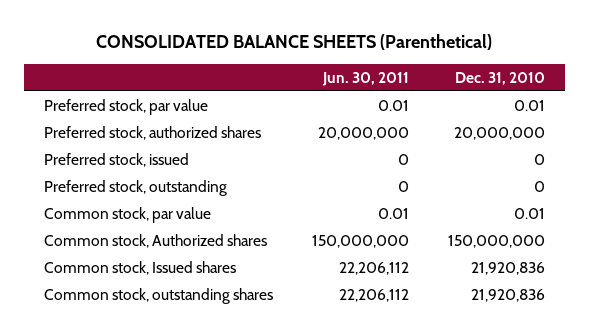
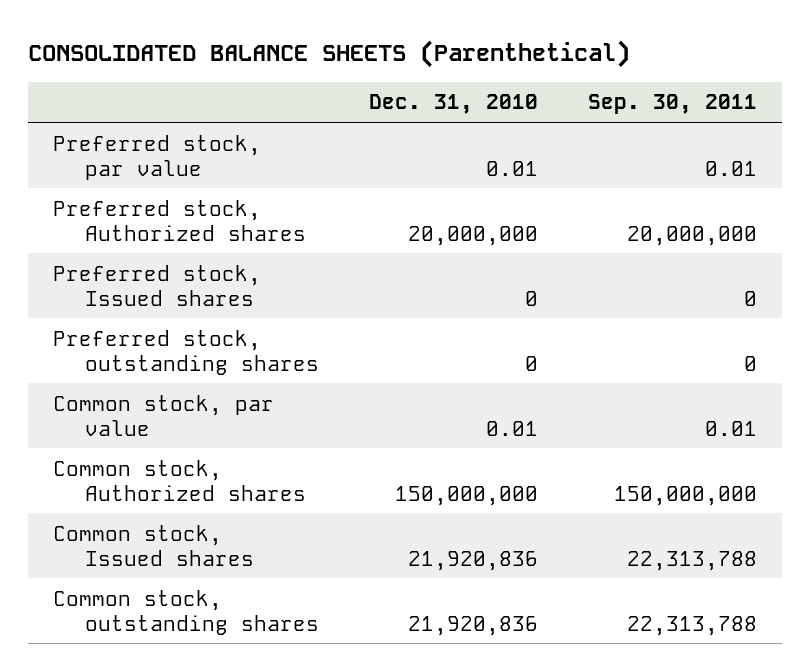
[321,71,409,86] Jun. 30, 2011 -> none
none -> [588,94,758,115] Sep. 30, 2011
[43,125,261,140] Preferred stock, authorized shares -> [53,199,307,241] Preferred stock, Authorized shares
[43,152,189,167] Preferred stock, issued -> [53,264,262,306] Preferred stock, Issued shares
[43,179,227,196] Preferred stock, outstanding -> [53,329,320,375] Preferred stock, outstanding shares

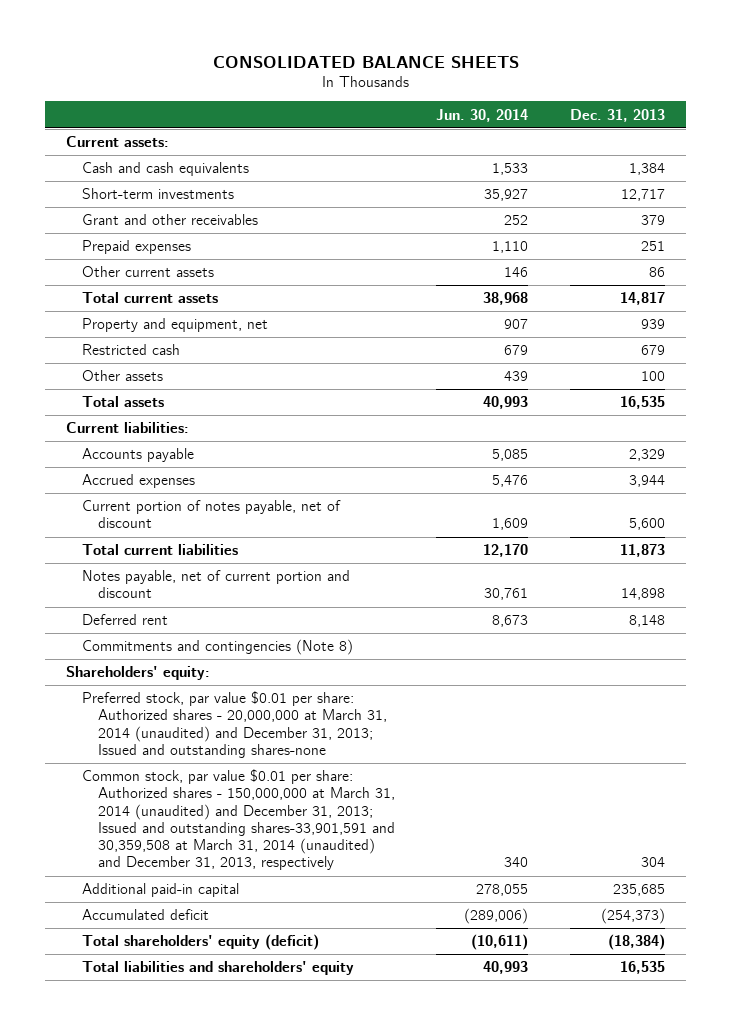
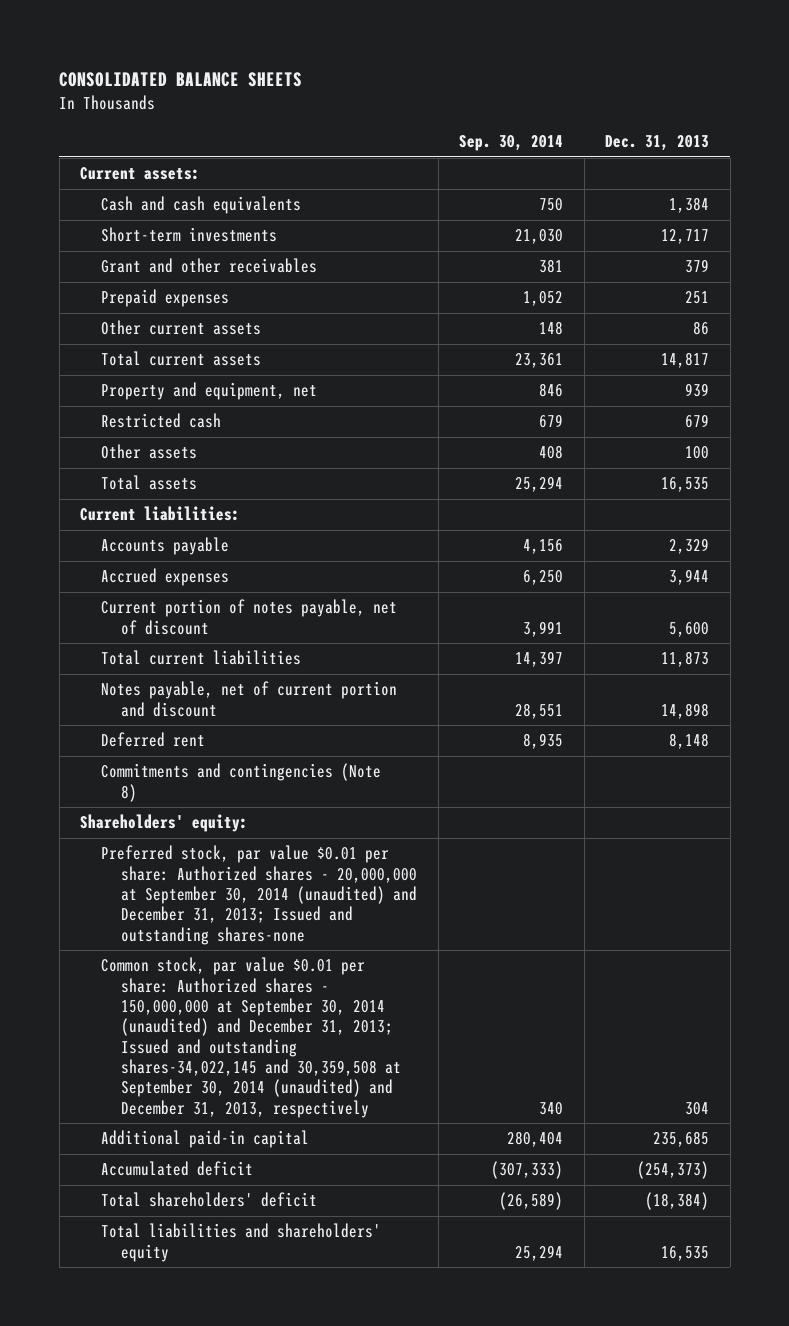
[436,108,529,122] Jun. 30, 2014 -> none
none -> [459,135,564,152] Sep. 30, 2014
[81,691,387,758] Preferred stock, par value $0.01 per share: Authorized shares - 20,000,000 at March 31, 2014 (unaudited) and December 31, 2013; Issued and outstanding shares-none -> [100,845,418,945] Preferred stock, par value $0.01 per share: Authorized shares - 20,000,000 at September 30, 2014 (unaudited) and December 31, 2013; Issued and outstanding shares-none
[81,769,395,871] Common stock, par value $0.01 per share: Authorized shares - 150,000,000 at March 31, 2014 (unaudited) and December 31, 2013; Issued and outstanding shares-33,901,591 and 30,359,508 at March 31, 2014 (unaudited) and December 31, 2013, respectively -> [100,957,402,1118] Common stock, par value $0.01 per share: Authorized shares - 150,000,000 at September 30, 2014 (unaudited) and December 31, 2013; Issued and outstanding shares-34,022,145 and 30,359,508 at September 30, 2014 (unaudited) and December 31, 2013, respectively
[81,934,319,951] Total shareholders' equity (deficit) -> [100,1192,317,1208] Total shareholders' deficit

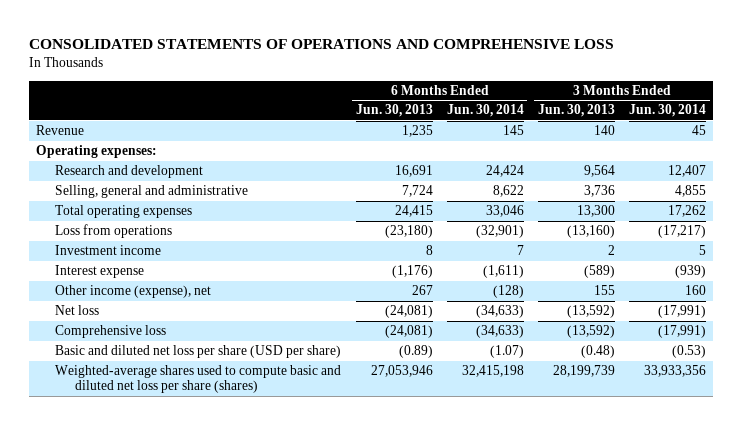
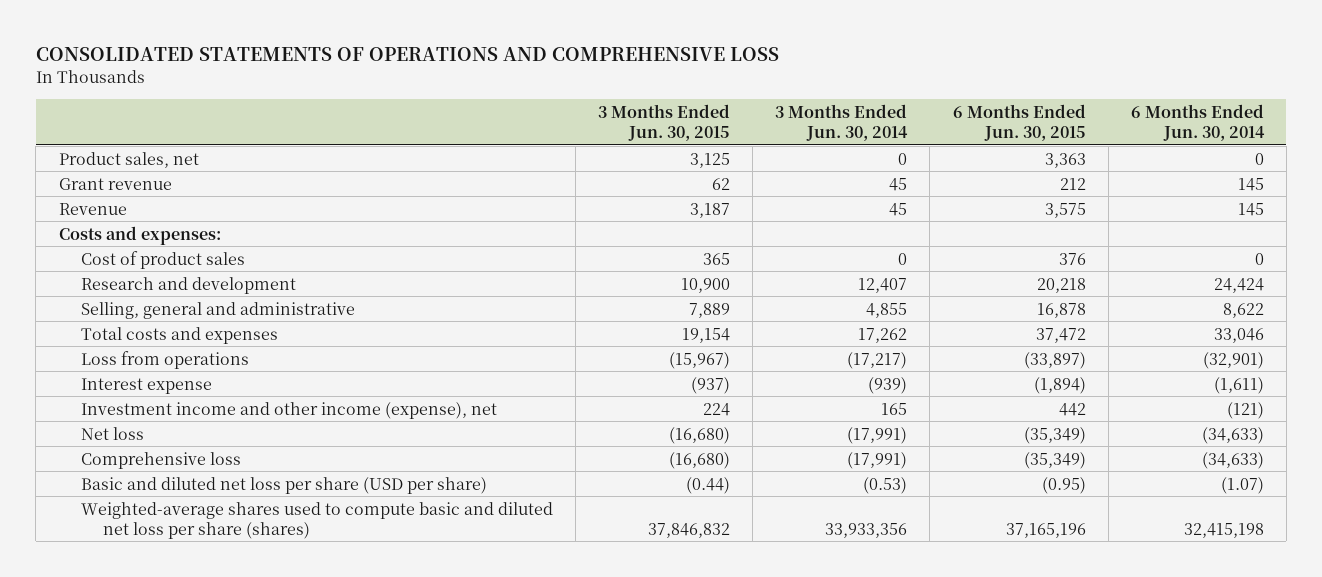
[355,104,433,118] Jun. 30, 2013 -> none
[537,104,615,118] Jun. 30, 2013 -> none
none -> [598,103,731,141] 3 Months Ended Jun. 30, 2015
none -> [952,103,1086,141] 6 Months Ended Jun. 30, 2015
none -> [58,151,199,168] Product sales, net
none -> [58,177,172,190] Grant revenue
[35,145,157,159] Operating expenses: -> [58,225,221,245] Costs and expenses:
none -> [80,250,245,269] Cost of product sales
[55,205,193,219] Total operating expenses -> [80,326,278,344] Total costs and expenses
[55,245,162,256] Investment income -> none
[55,285,212,299] Other income (expense), net -> [80,401,497,419] Investment income and other income (expense), net
[492,285,524,299] (128) -> [1226,401,1264,419] (121)
[685,285,707,296] 160 -> [881,402,908,415] 165

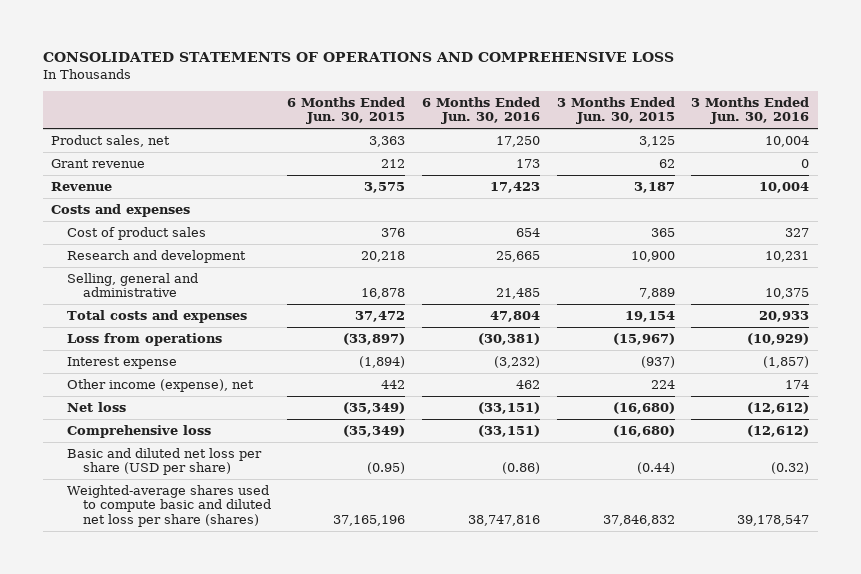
[775,103,909,141] 3 Months Ended Jun. 30, 2014 -> none
[1130,103,1265,141] 6 Months Ended Jun. 30, 2014 -> none
none -> [422,96,541,125] 6 Months Ended Jun. 30, 2016
none -> [691,96,810,125] 3 Months Ended Jun. 30, 2016
[58,225,221,245] Costs and expenses: -> [51,203,191,217] Costs and expenses
[80,401,497,419] Investment income and other income (expense), net -> [66,378,254,392] Other income (expense), net

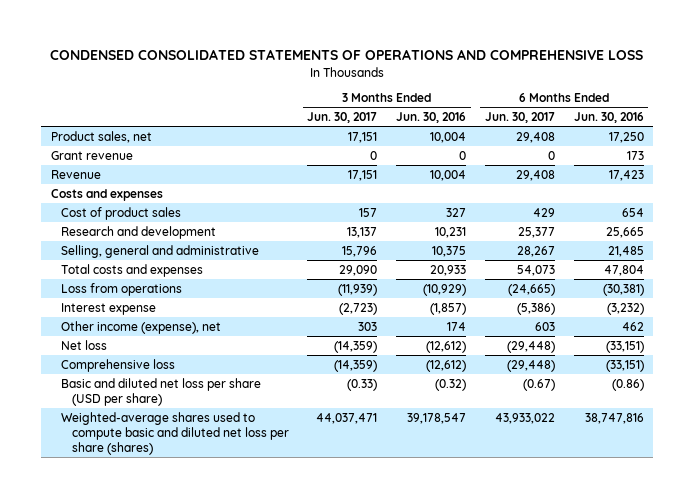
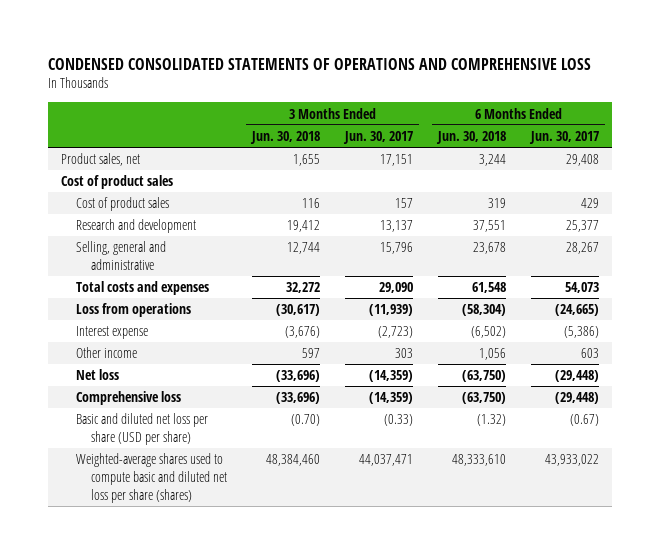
[396,112,467,124] Jun. 30, 2016 -> none
[573,112,644,124] Jun. 30, 2016 -> none
none -> [250,130,321,144] Jun. 30, 2018
none -> [436,130,507,144] Jun. 30, 2018
[50,150,133,160] Grant revenue -> none
[50,169,101,179] Revenue -> none
[50,188,163,201] Costs and expenses -> [60,175,173,190] Cost of product sales
[61,320,222,334] Other income (expense), net -> [75,347,137,359] Other income

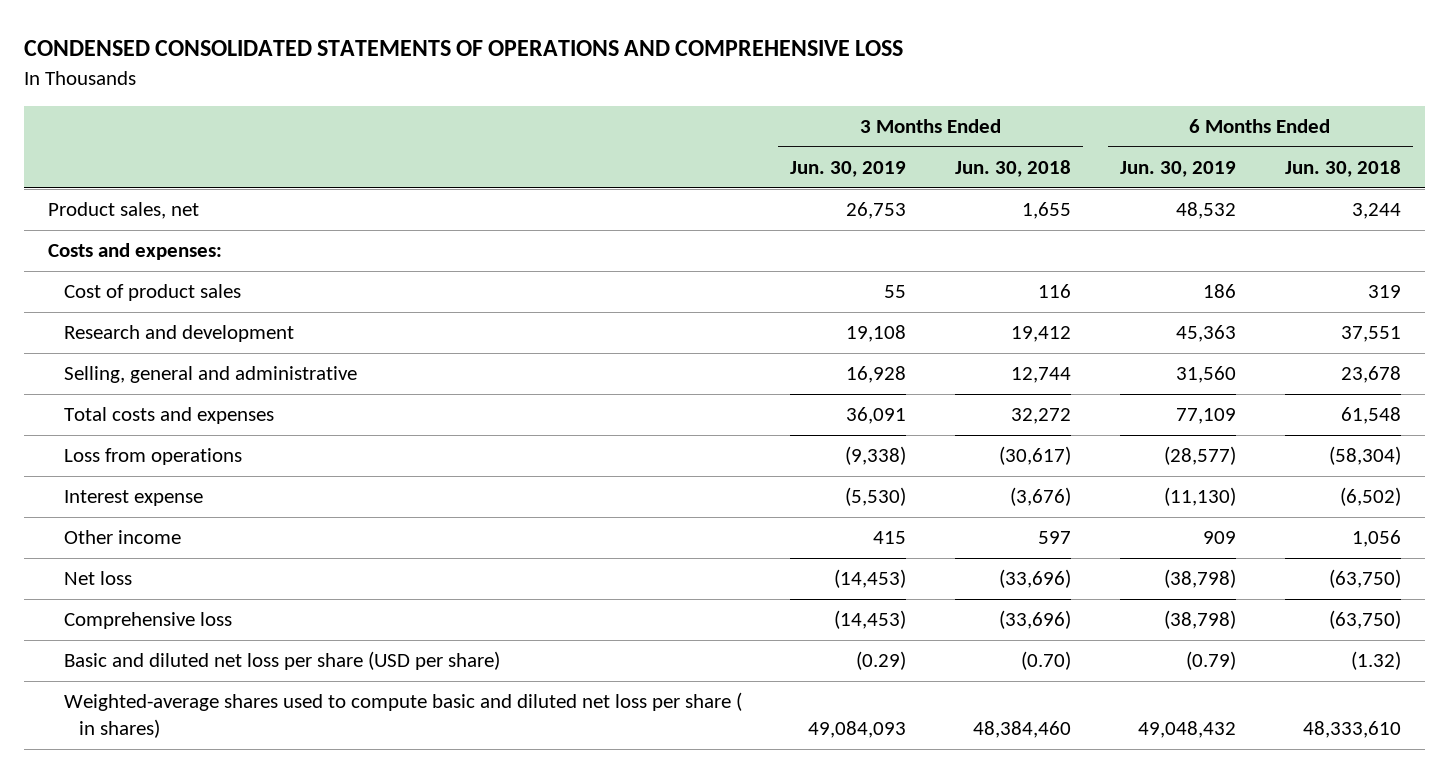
[343,130,414,144] Jun. 30, 2017 -> none
[529,130,600,144] Jun. 30, 2017 -> none
none -> [790,161,907,178] Jun. 30, 2019
none -> [1120,161,1237,178] Jun. 30, 2019
[60,175,173,190] Cost of product sales -> [47,243,222,261] Costs and expenses:
[75,453,227,504] Weighted-average shares used to compute basic and diluted net loss per share (shares) -> [63,692,742,739] Weighted-average shares used to compute basic and diluted net loss per share ( in shares)

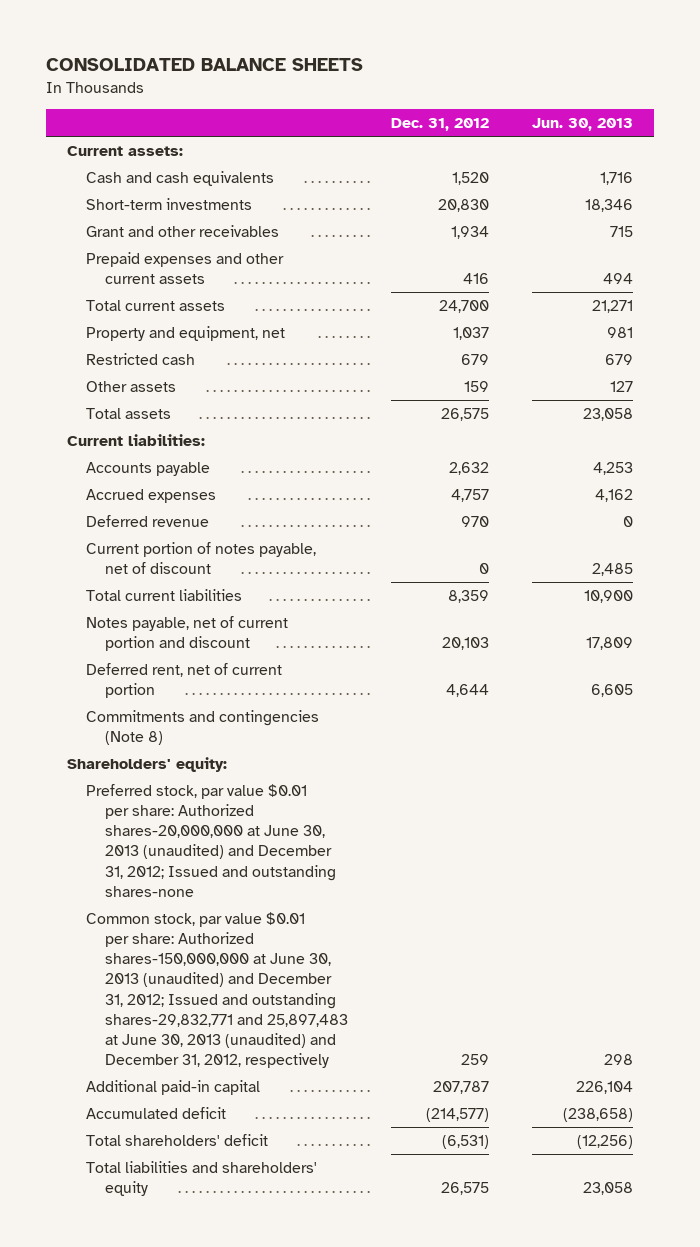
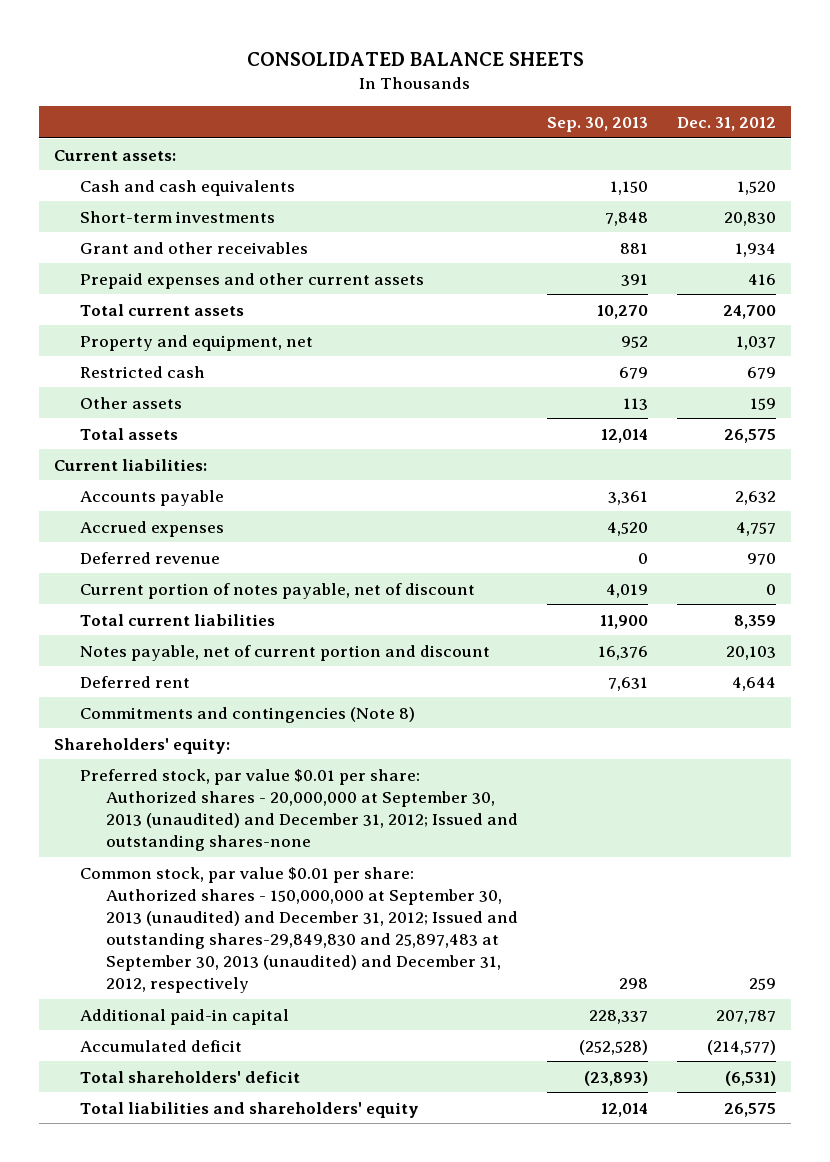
[531,117,633,131] Jun. 30, 2013 -> none
none -> [547,116,649,132] Sep. 30, 2013
[86,663,283,699] Deferred rent, net of current portion -> [80,675,191,688] Deferred rent
[86,784,337,897] Preferred stock, par value $0.01 per share: Authorized shares-20,000,000 at June 30, 2013 (unaudited) and December 31, 2012; Issued and outstanding shares-none -> [80,768,519,852] Preferred stock, par value $0.01 per share: Authorized shares - 20,000,000 at September 30, 2013 (unaudited) and December 31, 2012; Issued and outstanding shares-none
[86,912,349,1068] Common stock, par value $0.01 per share: Authorized shares-150,000,000 at June 30, 2013 (unaudited) and December 31, 2012; Issued and outstanding shares-29,832,771 and 25,897,483 at June 30, 2013 (unaudited) and December 31, 2012, respectively -> [80,866,519,994] Common stock, par value $0.01 per share: Authorized shares - 150,000,000 at September 30, 2013 (unaudited) and December 31, 2012; Issued and outstanding shares-29,849,830 and 25,897,483 at September 30, 2013 (unaudited) and December 31, 2012, respectively

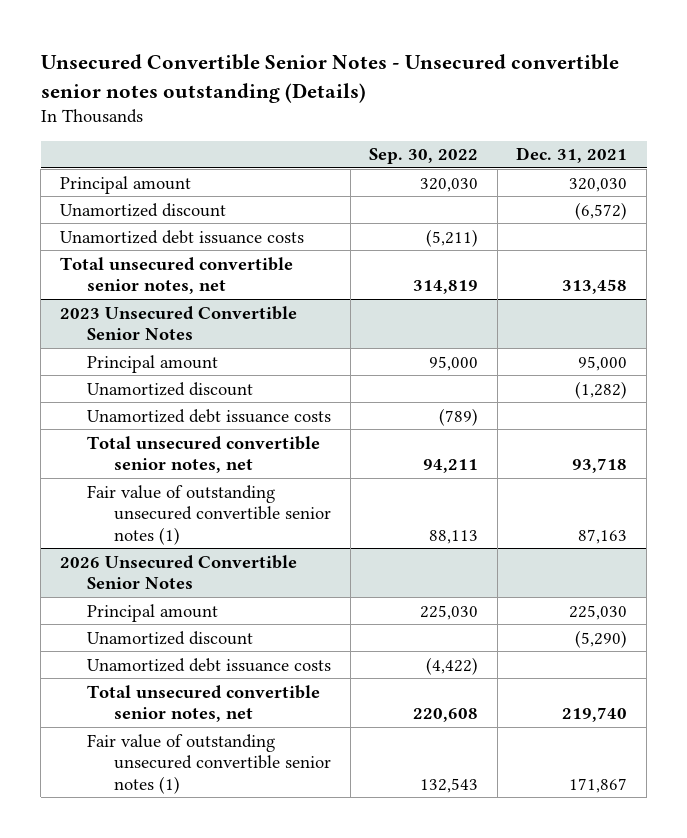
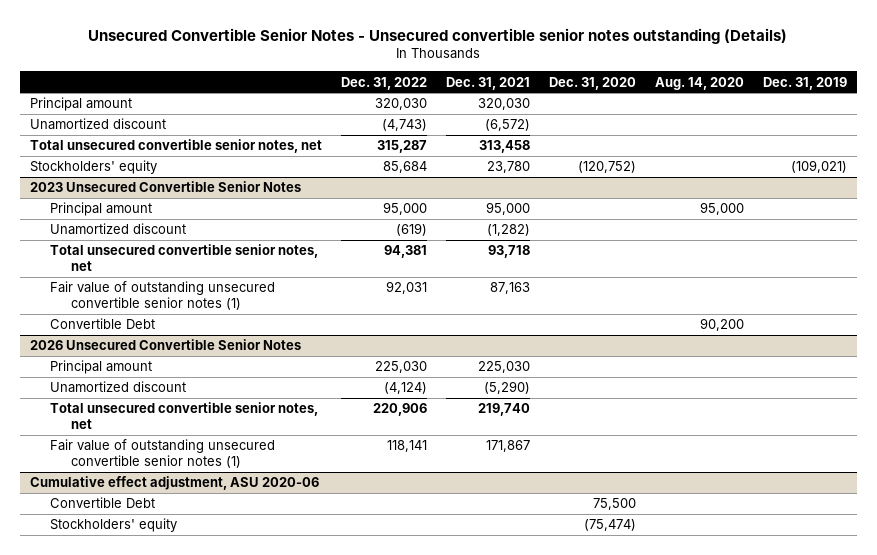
[369,148,479,165] Sep. 30, 2022 -> none
none -> [340,76,427,90] Dec. 31, 2022
none -> [548,76,636,90] Dec. 31, 2020
none -> [655,76,745,90] Aug. 14, 2020
none -> [763,76,848,90] Dec. 31, 2019
[59,229,304,244] Unamortized debt issuance costs -> none
none -> [29,160,157,175] Stockholders' equity
[86,408,331,423] Unamortized debt issuance costs -> none
none -> [50,318,156,330] Convertible Debt
[86,657,331,672] Unamortized debt issuance costs -> none
none -> [29,476,319,491] Cumulative effect adjustment, ASU 2020-06
none -> [50,497,156,509] Convertible Debt
none -> [50,518,178,533] Stockholders' equity

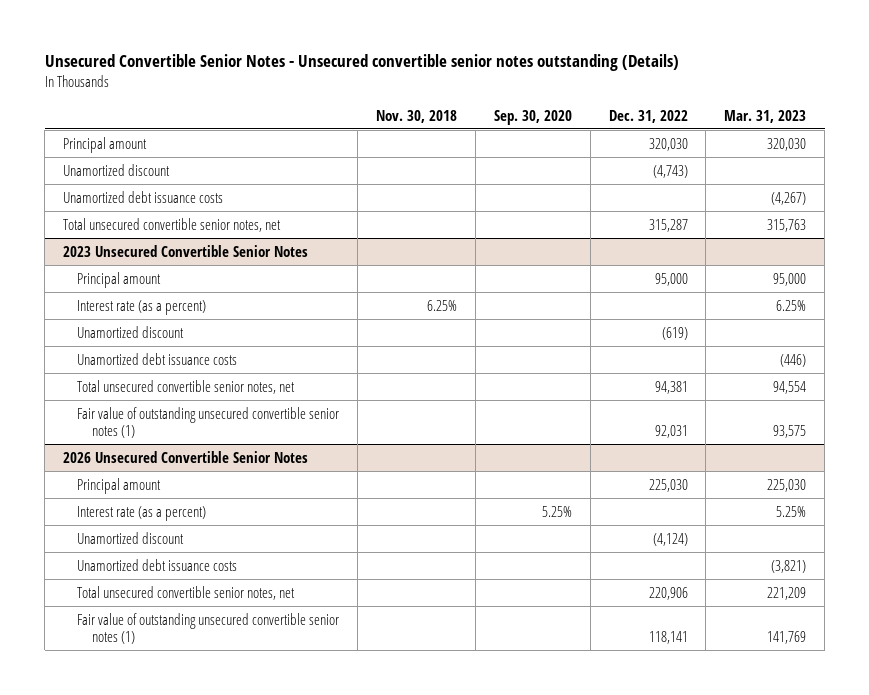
[445,76,530,90] Dec. 31, 2021 -> none
[548,76,636,90] Dec. 31, 2020 -> none
[655,76,745,90] Aug. 14, 2020 -> none
[763,76,848,90] Dec. 31, 2019 -> none
none -> [376,109,458,123] Nov. 30, 2018
none -> [493,109,572,125] Sep. 30, 2020
none -> [724,109,807,123] Mar. 31, 2023
none -> [62,190,223,203] Unamortized debt issuance costs
[29,160,157,175] Stockholders' equity -> none
none -> [77,299,207,315] Interest rate (as a percent)
none -> [77,352,238,365] Unamortized debt issuance costs
[50,318,156,330] Convertible Debt -> none
none -> [77,505,207,521] Interest rate (as a percent)
none -> [77,558,238,571] Unamortized debt issuance costs
[29,476,319,491] Cumulative effect adjustment, ASU 2020-06 -> none
[50,497,156,509] Convertible Debt -> none
[50,518,178,533] Stockholders' equity -> none

